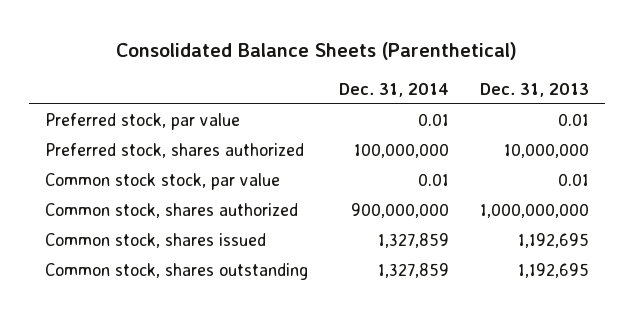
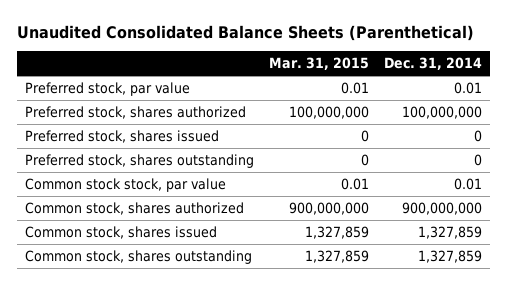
[115,41,517,60] Consolidated Balance Sheets (Parenthetical) -> [16,24,474,41] Unaudited Consolidated Balance Sheets (Parenthetical)
[480,82,590,97] Dec. 31, 2013 -> none
none -> [269,56,370,70] Mar. 31, 2015
none -> [24,129,219,143] Preferred stock, shares issued
none -> [24,153,254,168] Preferred stock, shares outstanding

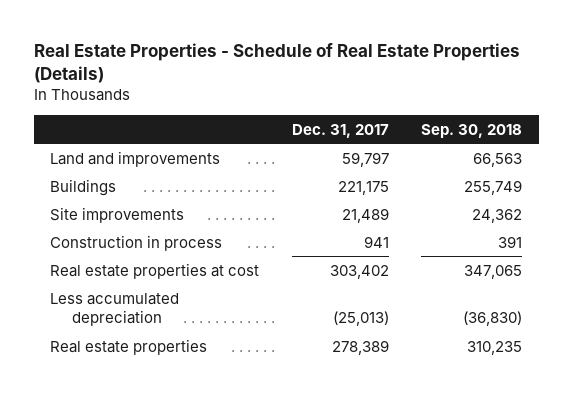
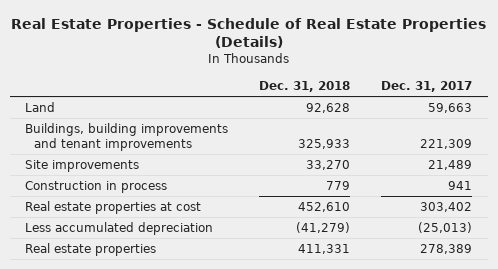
[421,123,523,138] Sep. 30, 2018 -> none
none -> [259,81,351,93] Dec. 31, 2018
[49,150,220,167] Land and improvements -> none
none -> [25,101,56,112] Land
[49,178,116,196] Buildings -> [25,122,229,152] Buildings, building improvements and tenant improvements
[337,180,389,195] 221,175 -> [420,139,473,150] 221,309

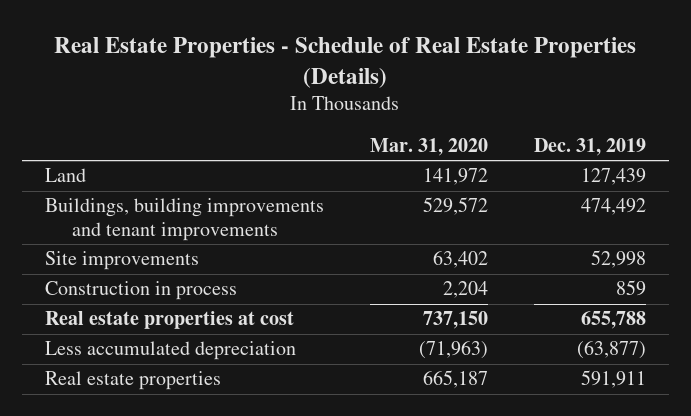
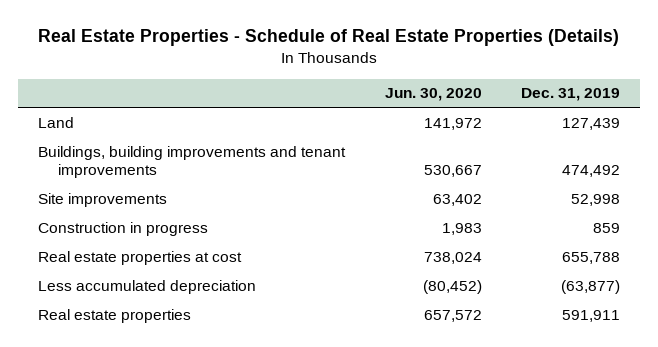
[369,137,488,156] Mar. 31, 2020 -> none
none -> [384,88,482,102] Jun. 30, 2020
[45,281,238,301] Construction in process -> [38,221,209,236] Construction in progress

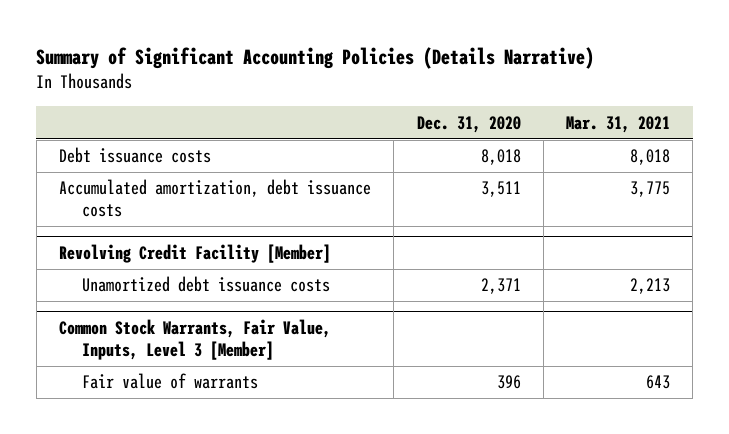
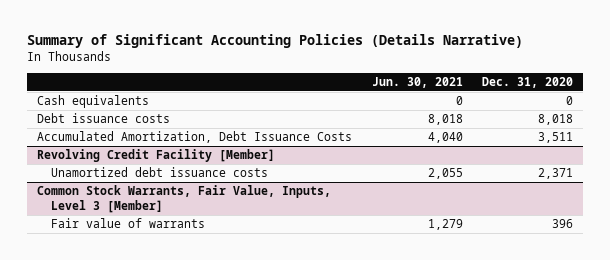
[566,115,671,133] Mar. 31, 2021 -> none
none -> [371,76,463,88] Jun. 30, 2021
none -> [36,95,149,109] Cash equivalents
[59,179,372,218] Accumulated amortization, debt issuance costs -> [36,131,352,144] Accumulated Amortization, Debt Issuance Costs

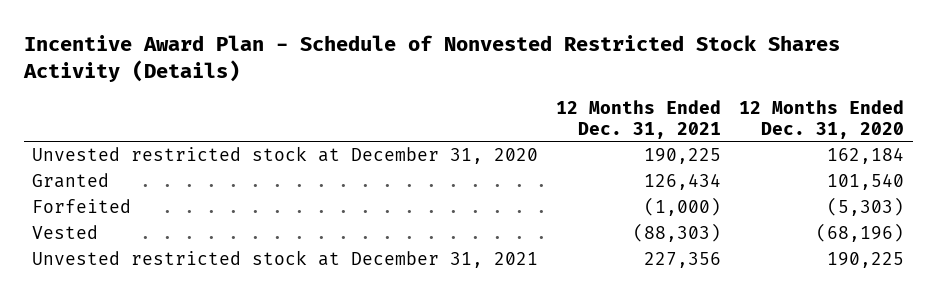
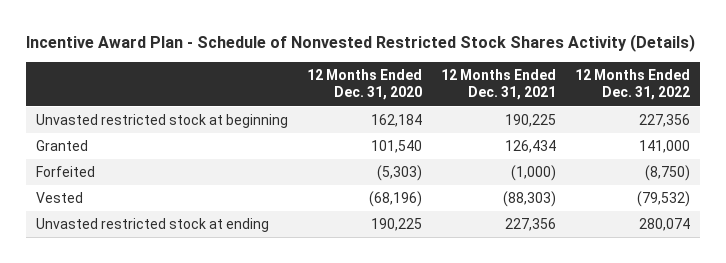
none -> [575,69,691,101] 12 Months Ended Dec. 31, 2022
[32,146,539,165] Unvested restricted stock at December 31, 2020 -> [35,114,288,129] Unvasted restricted stock at beginning
[32,250,539,269] Unvested restricted stock at December 31, 2021 -> [35,218,269,233] Unvasted restricted stock at ending

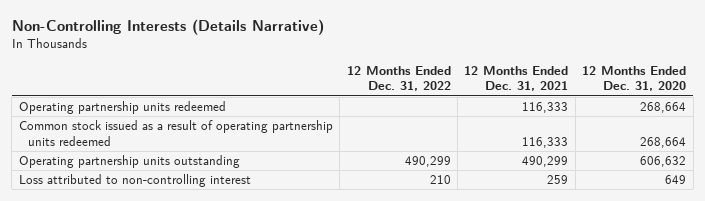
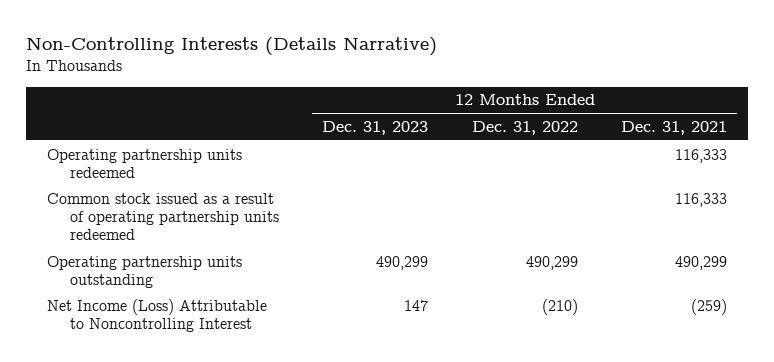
[582,66,687,92] 12 Months Ended Dec. 31, 2020 -> none
none -> [322,120,429,135] Dec. 31, 2023
[18,174,251,188] Loss attributed to non-controlling interest -> [47,298,268,332] Net Income (Loss) Attributable to Noncontrolling Interest
[429,175,451,185] 210 -> [541,298,578,315] (210)
[547,175,569,185] 259 -> [690,298,727,315] (259)

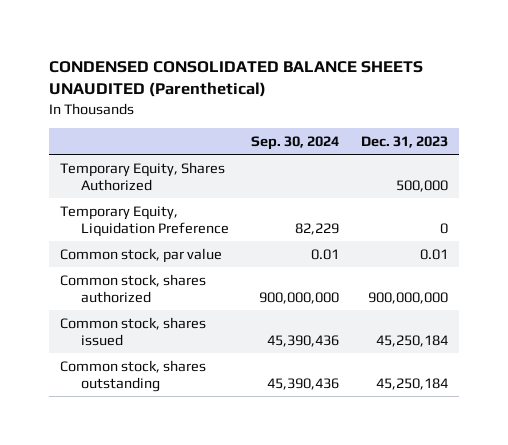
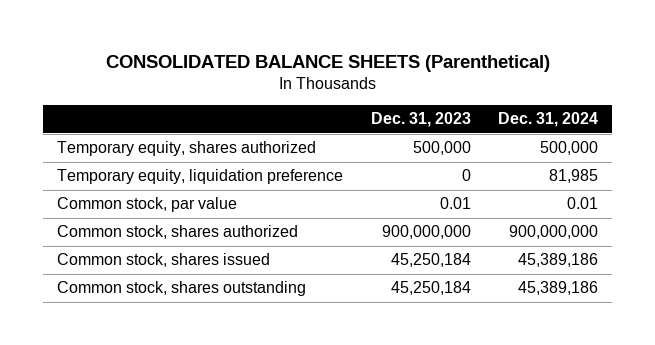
[49,60,424,98] CONDENSED CONSOLIDATED BALANCE SHEETS UNAUDITED (Parenthetical) -> [105,54,550,72] CONSOLIDATED BALANCE SHEETS (Parenthetical)
[251,135,340,150] Sep. 30, 2024 -> none
none -> [498,112,599,128] Dec. 31, 2024
[59,161,225,191] Temporary Equity, Shares Authorized -> [56,141,316,157] Temporary equity, shares authorized
[59,205,230,237] Temporary Equity, Liquidation Preference -> [56,169,343,185] Temporary equity, liquidation preference

